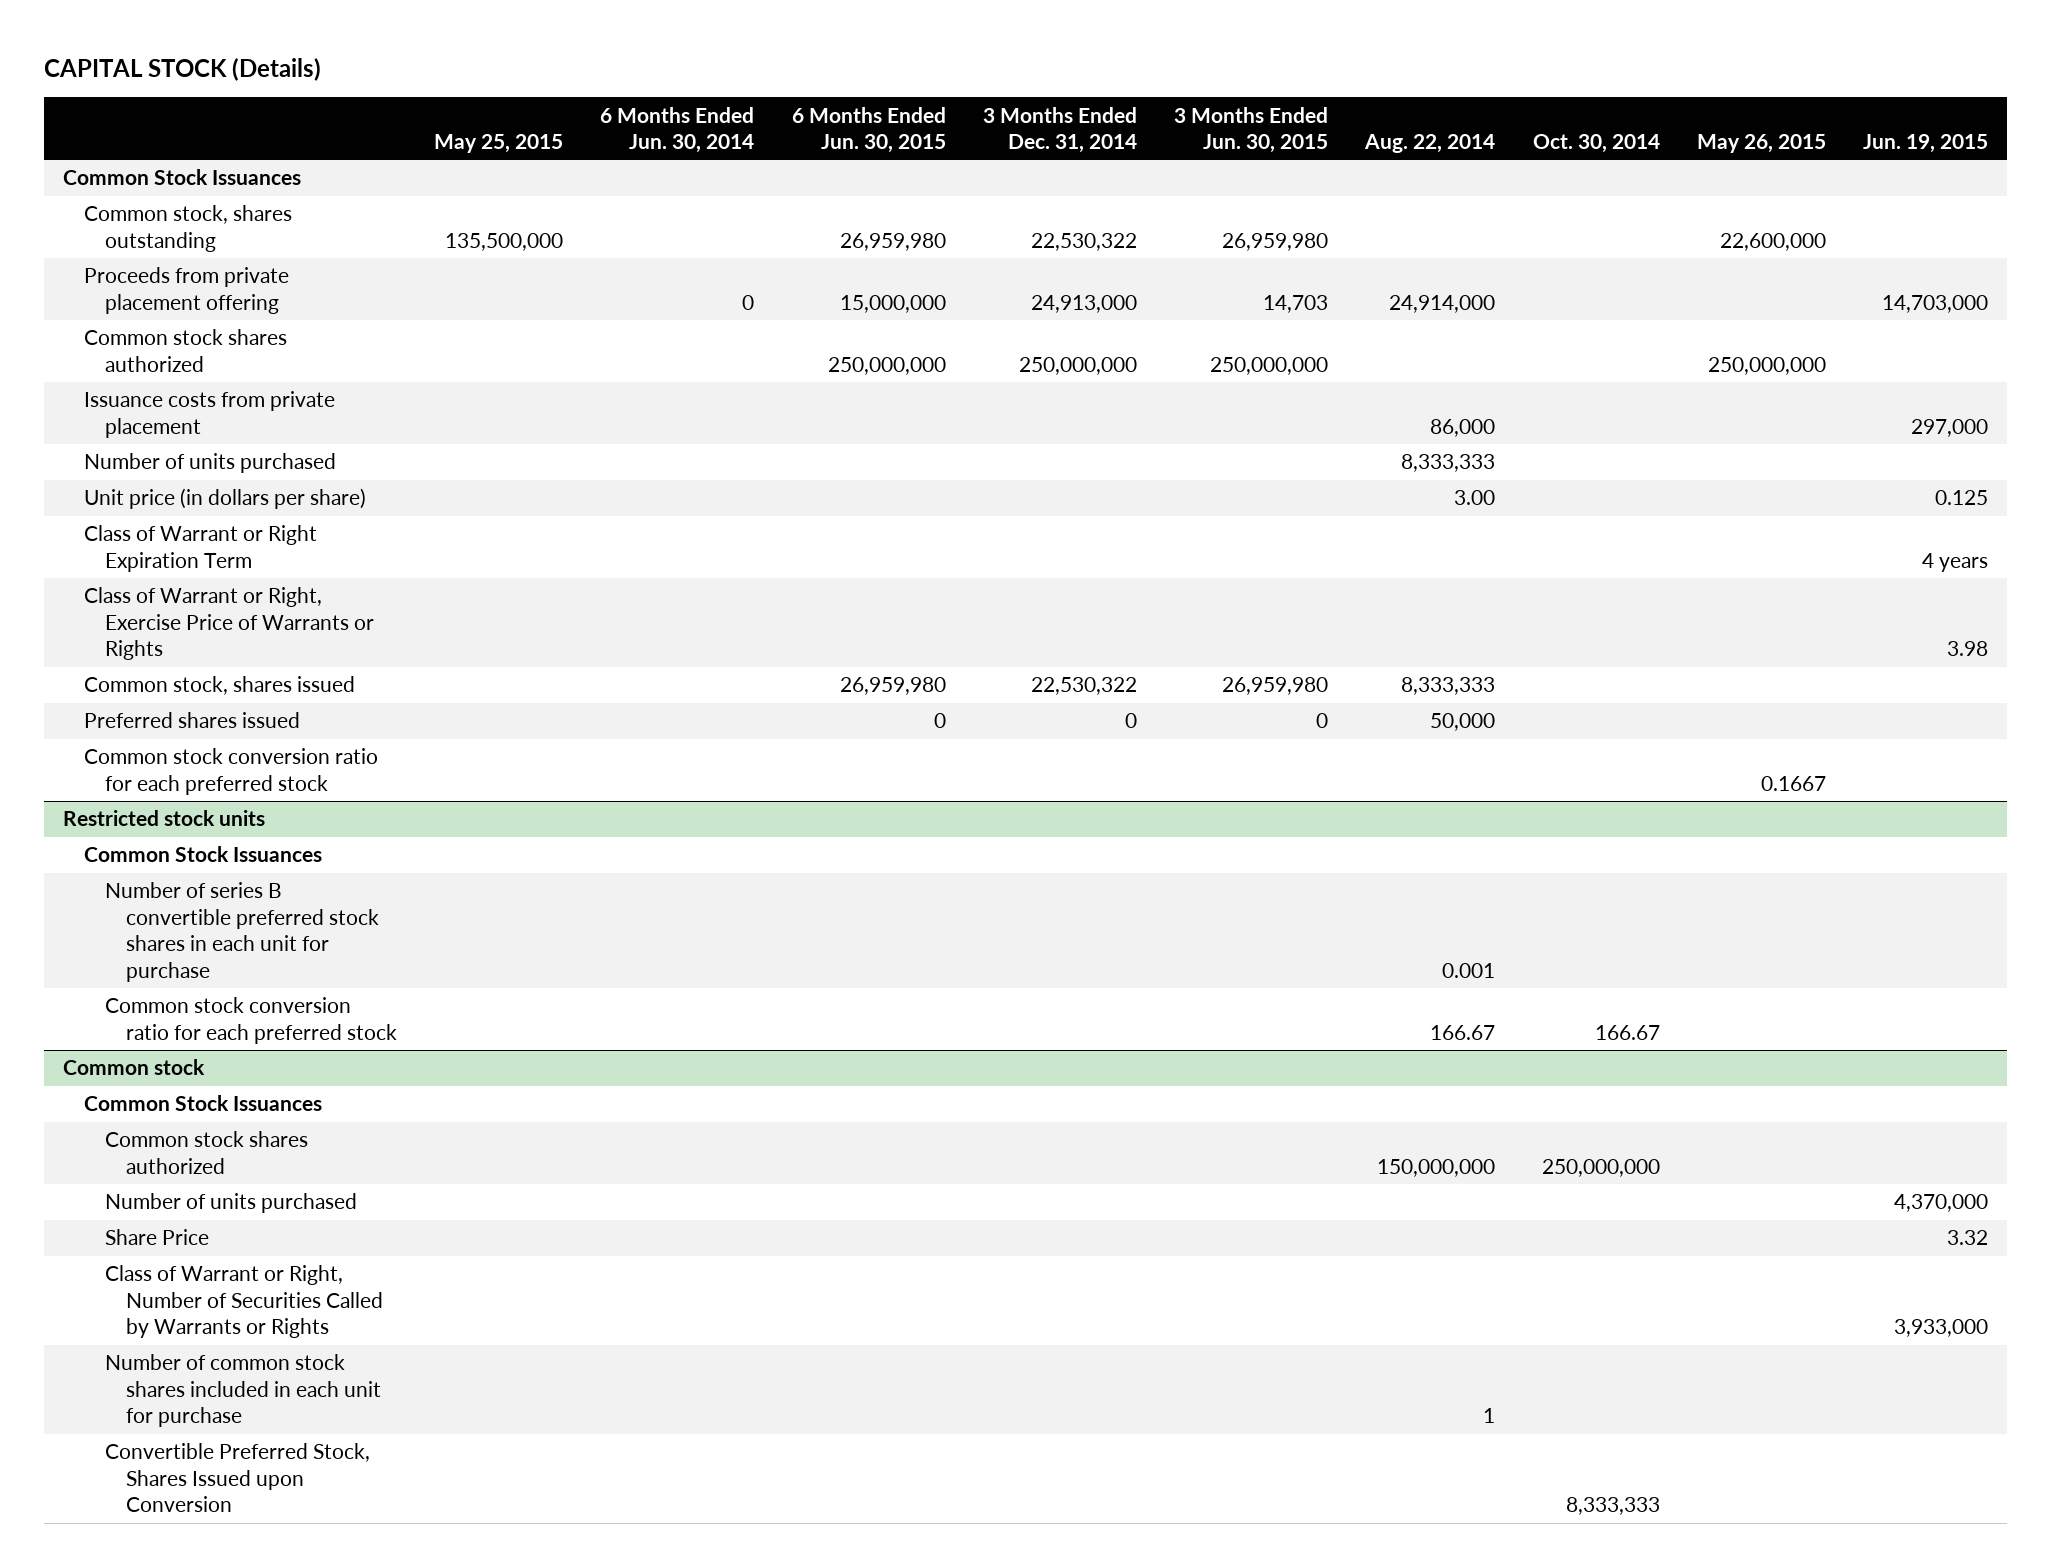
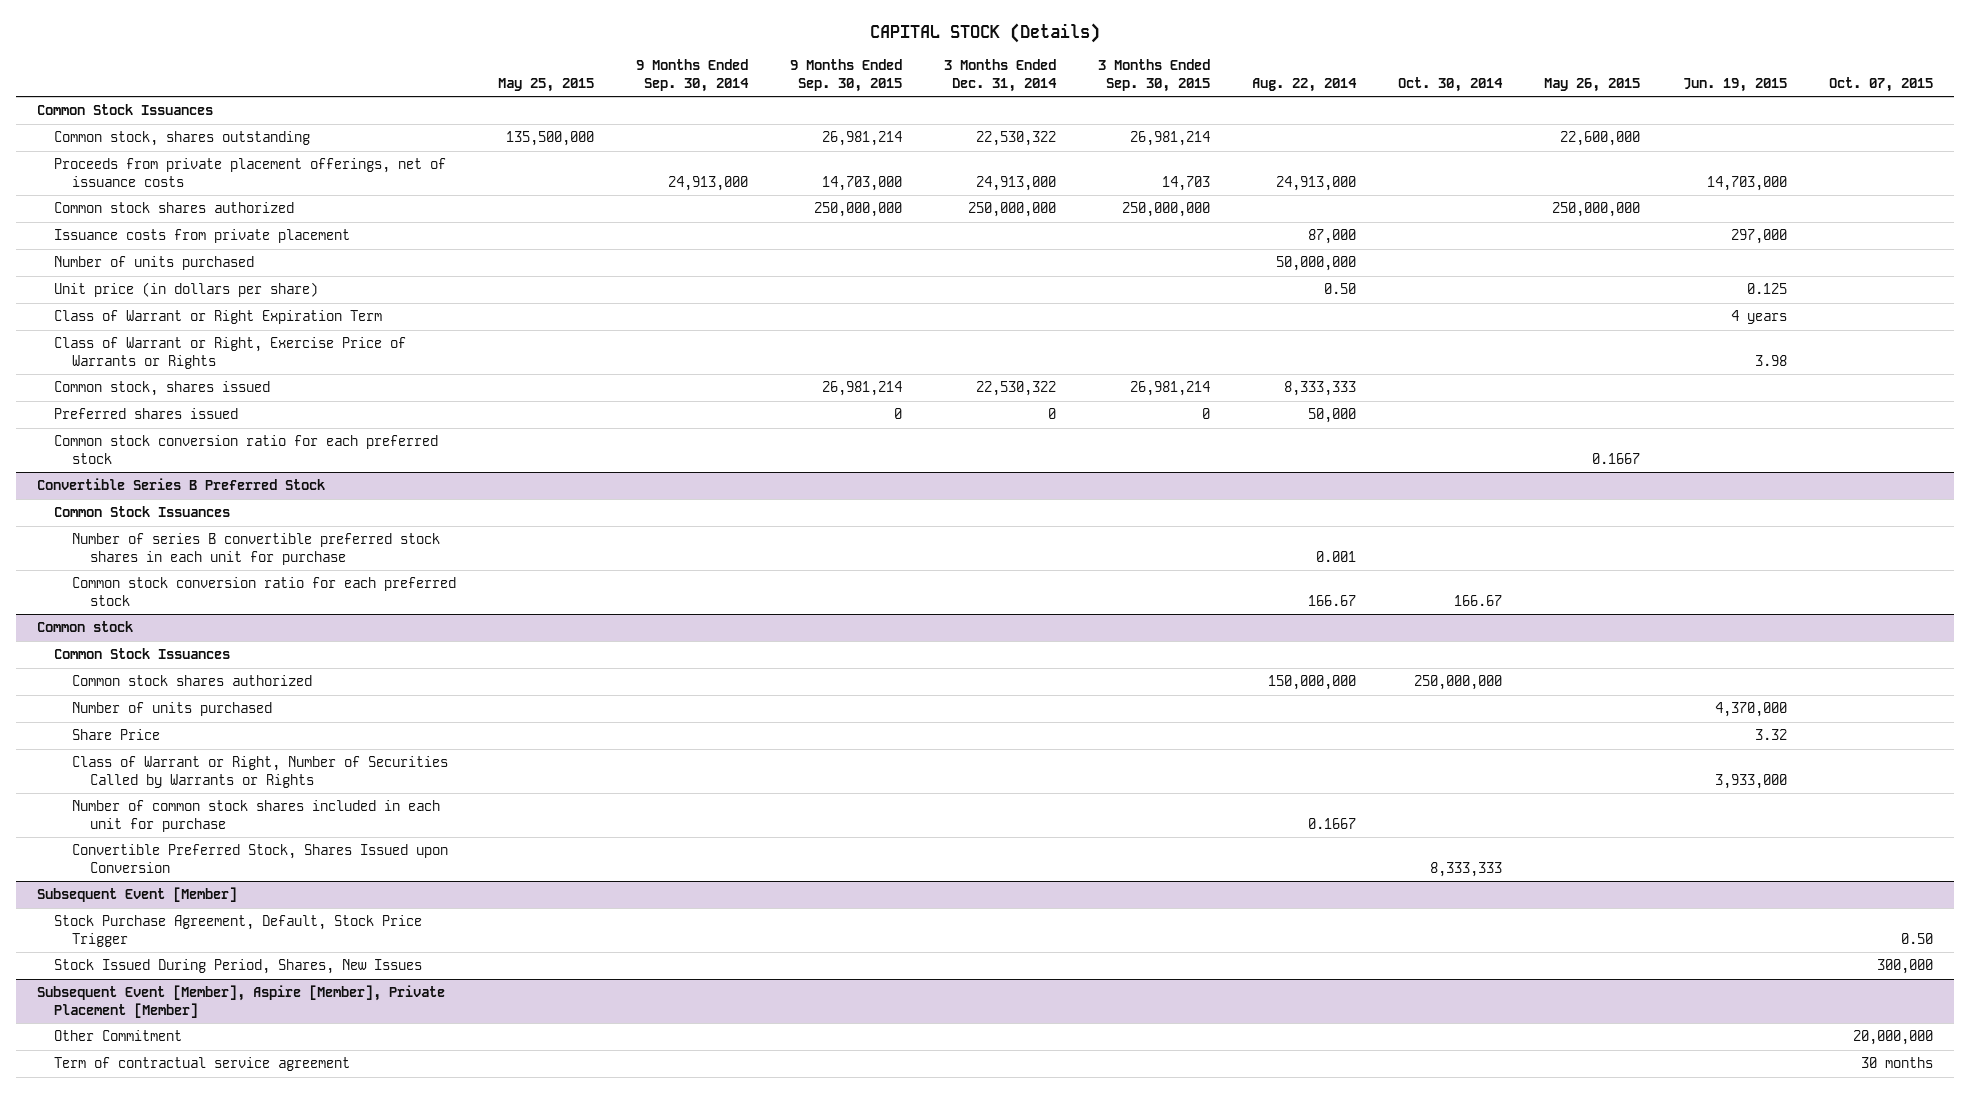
[600,106,755,154] 6 Months Ended Jun. 30, 2014 -> none
[791,106,946,154] 6 Months Ended Jun. 30, 2015 -> none
[1174,106,1329,154] 3 Months Ended Jun. 30, 2015 -> none
none -> [636,59,750,92] 9 Months Ended Sep. 30, 2014
none -> [790,59,903,92] 9 Months Ended Sep. 30, 2015
none -> [1098,59,1211,92] 3 Months Ended Sep. 30, 2015
none -> [1828,76,1933,92] Oct. 07, 2015
[83,267,289,314] Proceeds from private placement offering -> [54,158,447,188] Proceeds from private placement offerings, net of issuance costs
[1389,294,1496,313] 24,914,000 -> [1276,176,1357,192] 24,913,000
[1430,418,1496,437] 86,000 -> [1308,229,1357,245] 87,000
[1401,454,1496,473] 8,333,333 -> [1276,256,1357,272] 50,000,000
[1454,490,1496,506] 3.00 -> [1324,283,1357,295] 0.50
[63,810,266,827] Restricted stock units -> [36,478,325,491] Convertible Series B Preferred Stock
[1483,1408,1496,1424] 1 -> [1308,818,1357,830] 0.1667
none -> [36,887,237,903] Subsequent Event [Member]
none -> [54,915,423,948] Stock Purchase Agreement, Default, Stock Price Trigger
none -> [54,959,423,975] Stock Issued During Period, Shares, New Issues
none -> [36,985,445,1019] Subsequent Event [Member], Aspire [Member], Private Placement [Member]
none -> [54,1030,183,1042] Other Commitment
none -> [54,1057,351,1072] Term of contractual service agreement

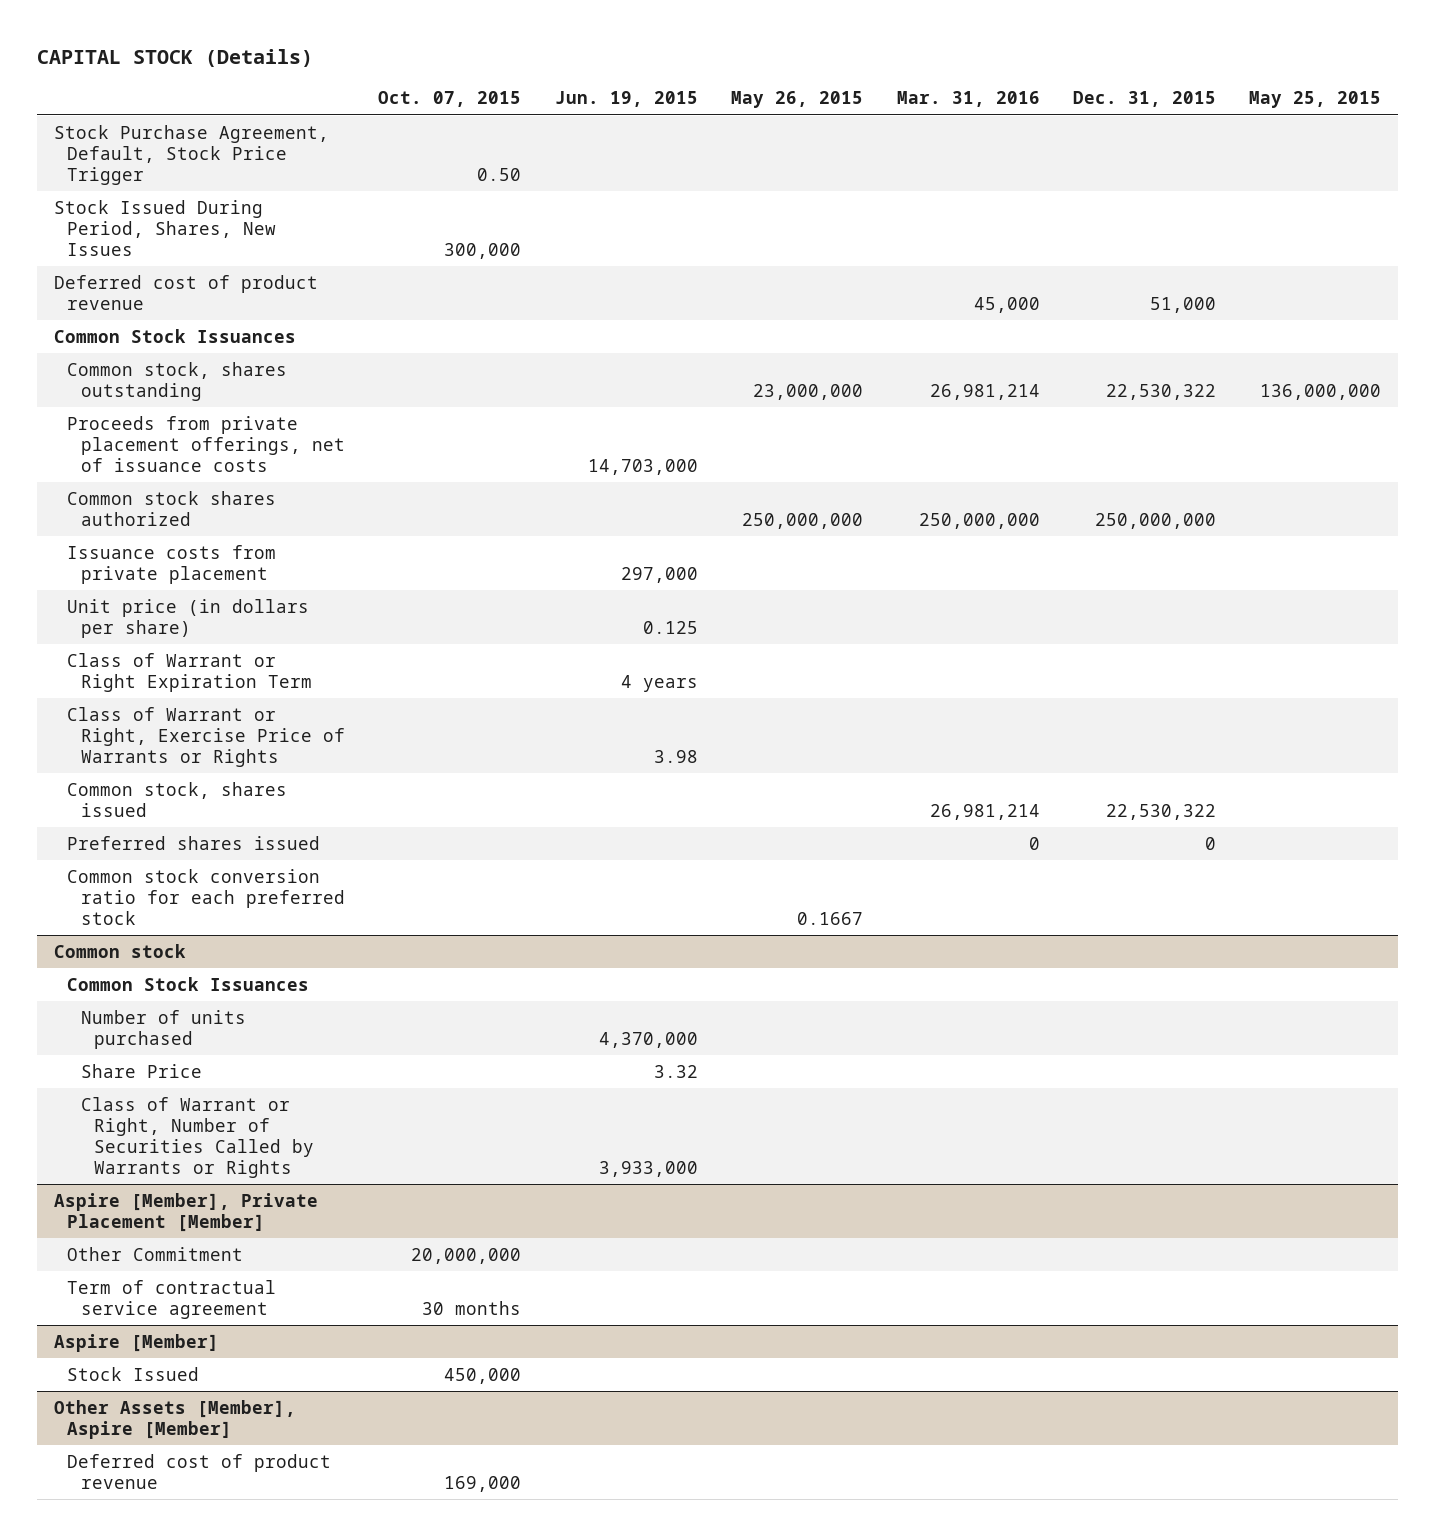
[636,59,750,92] 9 Months Ended Sep. 30, 2014 -> none
[790,59,903,92] 9 Months Ended Sep. 30, 2015 -> none
[944,59,1058,92] 3 Months Ended Dec. 31, 2014 -> none
[1098,59,1211,92] 3 Months Ended Sep. 30, 2015 -> none
[1252,77,1358,92] Aug. 22, 2014 -> none
[1398,76,1504,92] Oct. 30, 2014 -> none
none -> [896,91,1040,108] Mar. 31, 2016
none -> [1072,91,1216,108] Dec. 31, 2015
none -> [54,124,330,185] Stock Purchase Agreement, Default, Stock Price Trigger
none -> [54,199,277,256] Stock Issued During Period, Shares, New Issues
none -> [54,274,319,310] Deferred cost of product revenue
[506,131,595,147] 135,500,000 -> [1260,383,1382,400] 136,000,000
[1560,131,1641,147] 22,600,000 -> [753,383,864,400] 23,000,000
[54,256,255,271] Number of units purchased -> none
[36,478,325,491] Convertible Series B Preferred Stock -> none
[54,506,231,518] Common Stock Issuances -> none
[72,533,441,566] Number of series B convertible preferred stock shares in each unit for purchase -> none
[72,577,457,607] Common stock conversion ratio for each preferred stock -> none
[72,675,313,687] Common stock shares authorized -> none
[72,800,441,833] Number of common stock shares included in each unit for purchase -> none
[72,844,449,874] Convertible Preferred Stock, Shares Issued upon Conversion -> none
[36,887,237,903] Subsequent Event [Member] -> none
[54,915,423,948] Stock Purchase Agreement, Default, Stock Price Trigger -> none
[54,959,423,975] Stock Issued During Period, Shares, New Issues -> none
[36,985,445,1019] Subsequent Event [Member], Aspire [Member], Private Placement [Member] -> [54,1192,319,1232] Aspire [Member], Private Placement [Member]
none -> [54,1333,220,1352] Aspire [Member]
none -> [67,1366,200,1381] Stock Issued
none -> [54,1399,297,1439] Other Assets [Member], Aspire [Member]
none -> [67,1453,332,1489] Deferred cost of product revenue

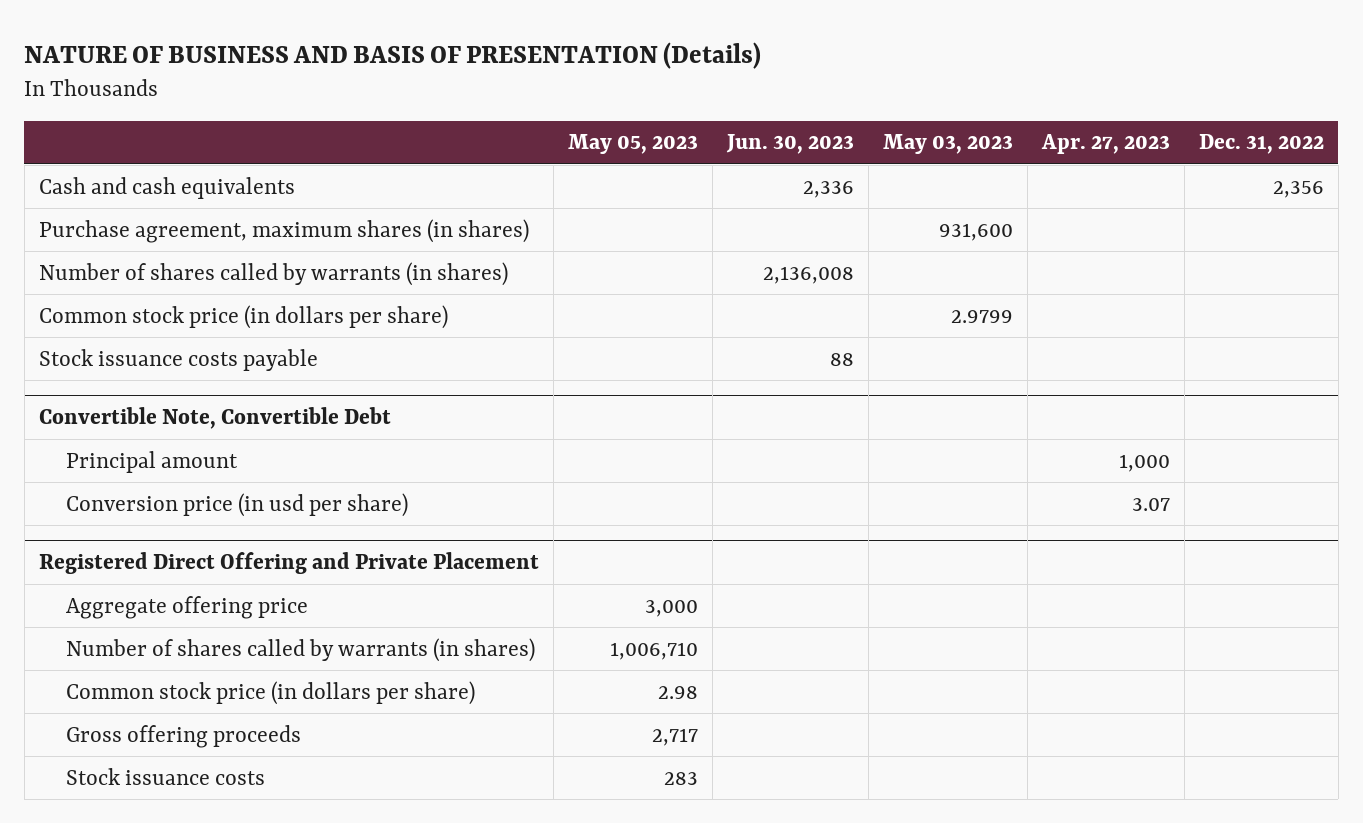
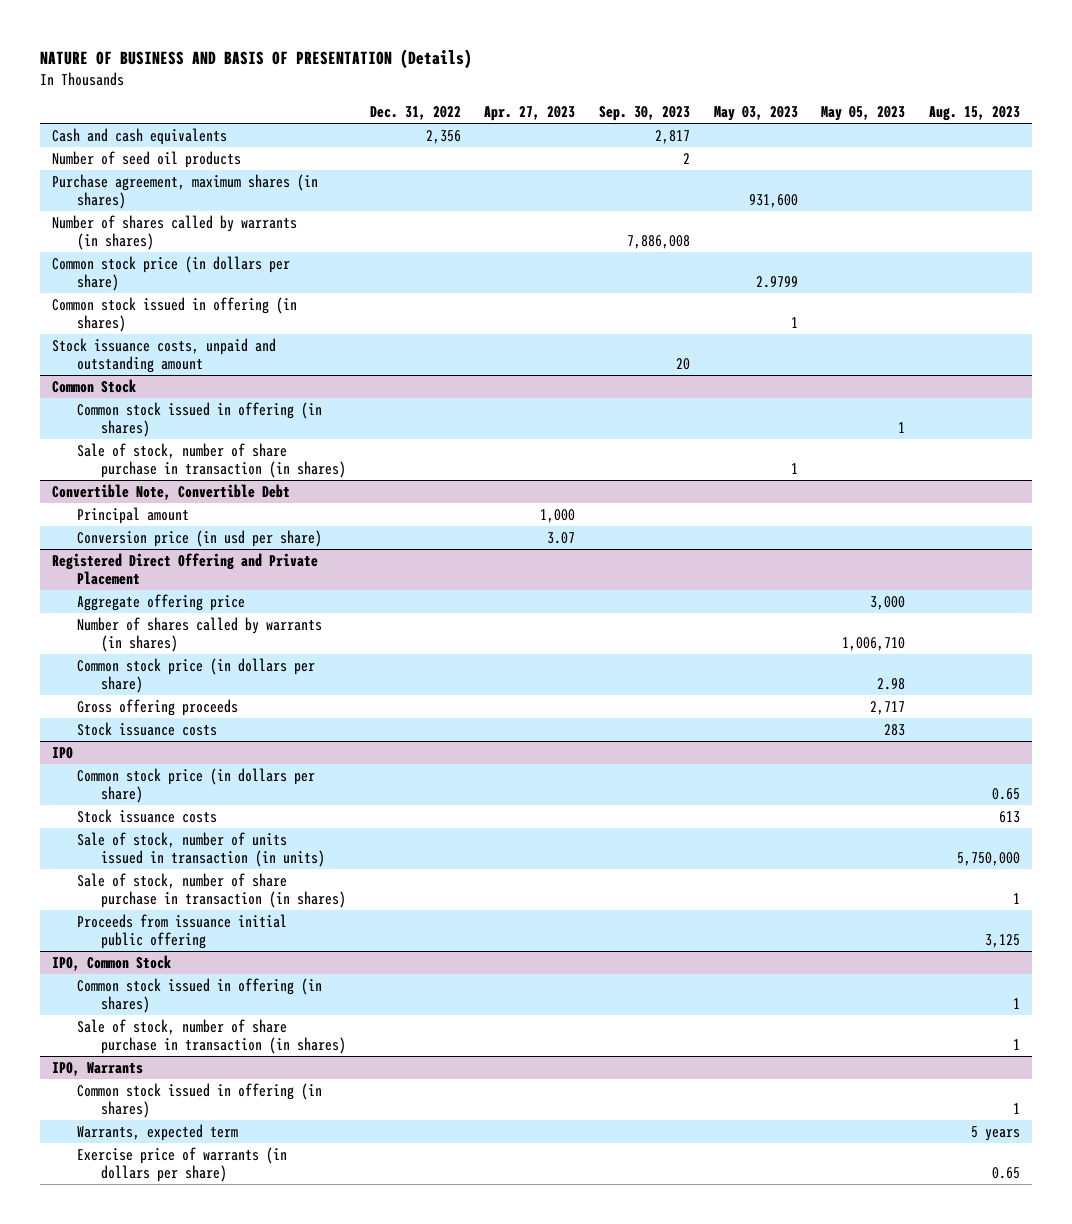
[725,134,854,155] Jun. 30, 2023 -> none
none -> [599,106,691,122] Sep. 30, 2023
none -> [929,106,1021,122] Aug. 15, 2023
none -> [51,150,241,168] Number of seed oil products
[38,348,318,371] Stock issuance costs payable -> none
none -> [51,296,297,332] Common stock issued in offering (in shares)
none -> [51,337,276,373] Stock issuance costs, unpaid and outstanding amount
none -> [51,378,136,393] Common Stock
none -> [76,401,322,437] Common stock issued in offering (in shares)
none -> [76,442,347,478] Sale of stock, number of share purchase in transaction (in shares)
none -> [51,746,73,759] IPO
none -> [76,767,315,803] Common stock price (in dollars per share)
none -> [76,808,217,823] Stock issuance costs
none -> [76,831,326,867] Sale of stock, number of units issued in transaction (in units)
none -> [76,872,347,908] Sale of stock, number of share purchase in transaction (in shares)
none -> [76,913,287,949] Proceeds from issuance initial public offering
none -> [51,954,171,971] IPO, Common Stock
none -> [76,977,322,1013] Common stock issued in offering (in shares)
none -> [76,1018,347,1054] Sale of stock, number of share purchase in transaction (in shares)
none -> [51,1061,143,1076] IPO, Warrants
none -> [76,1082,322,1118] Common stock issued in offering (in shares)
none -> [76,1123,238,1141] Warrants, expected term
none -> [76,1146,287,1182] Exercise price of warrants (in dollars per share)

